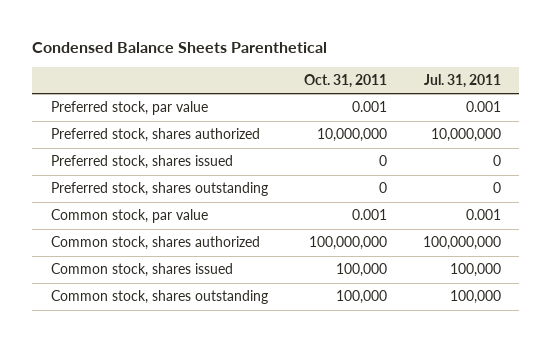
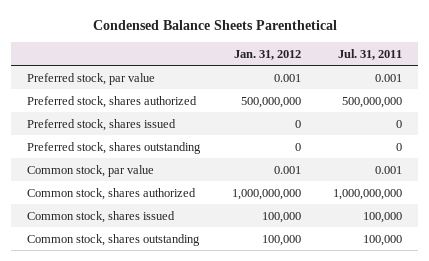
[303,73,387,88] Oct. 31, 2011 -> none
none -> [234,49,302,60] Jan. 31, 2012
[430,128,501,143] 10,000,000 -> [342,96,403,108] 500,000,000
[422,236,501,251] 100,000,000 -> [333,188,403,200] 1,000,000,000

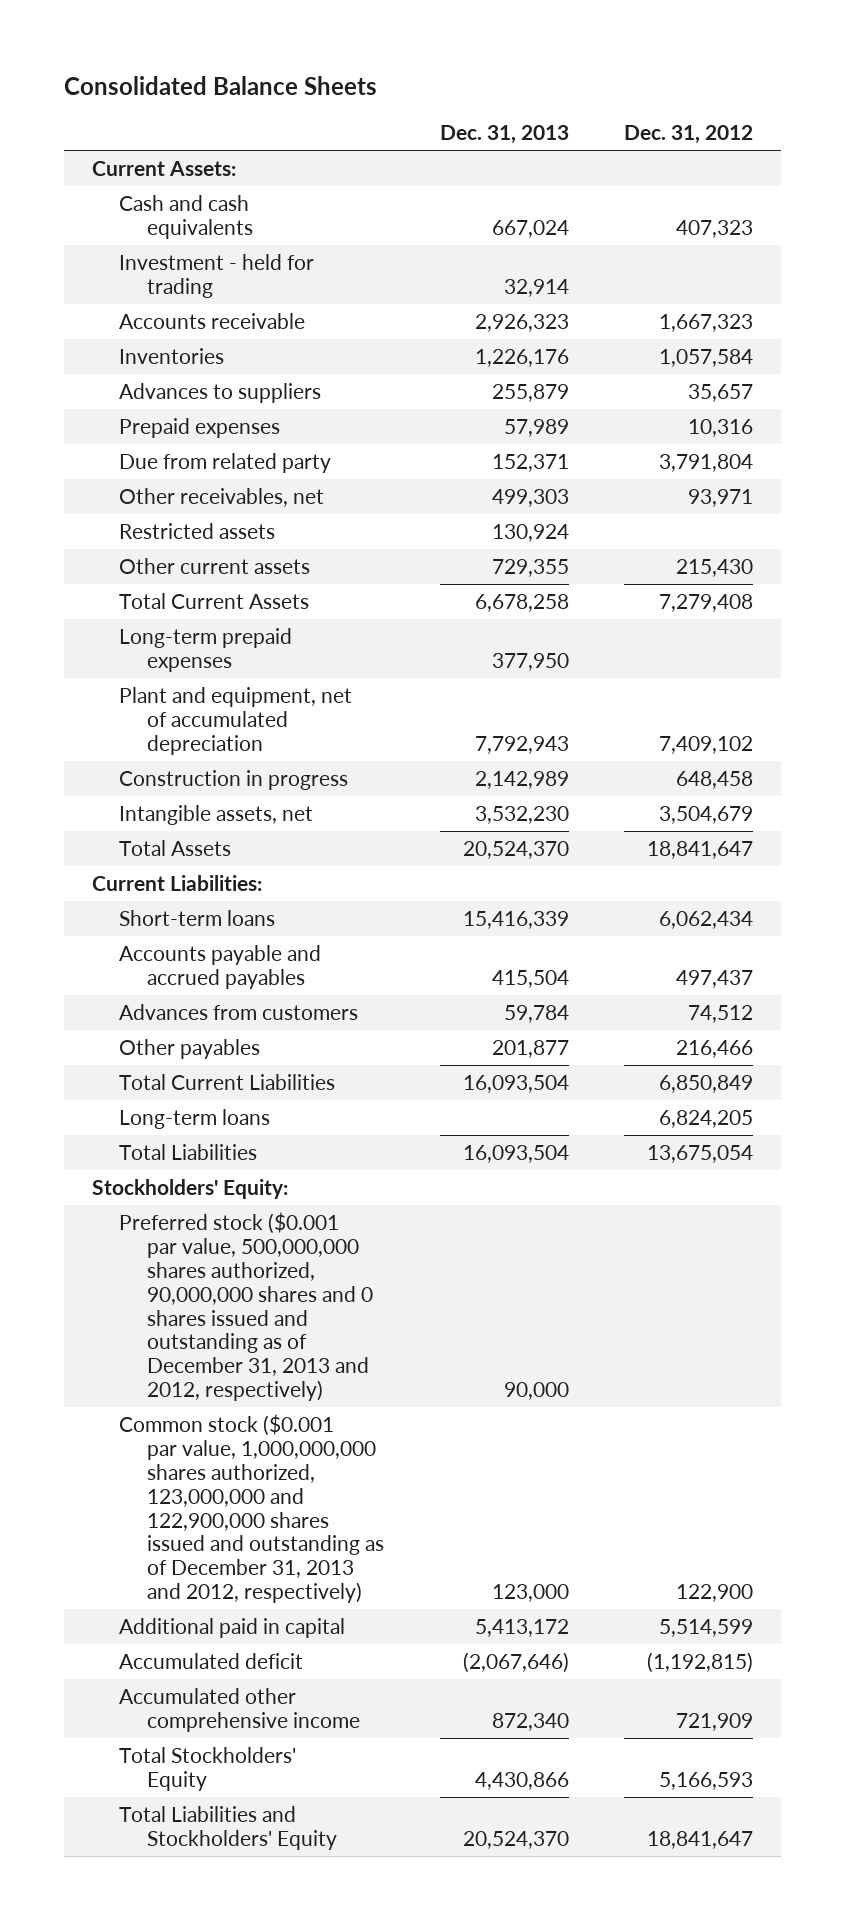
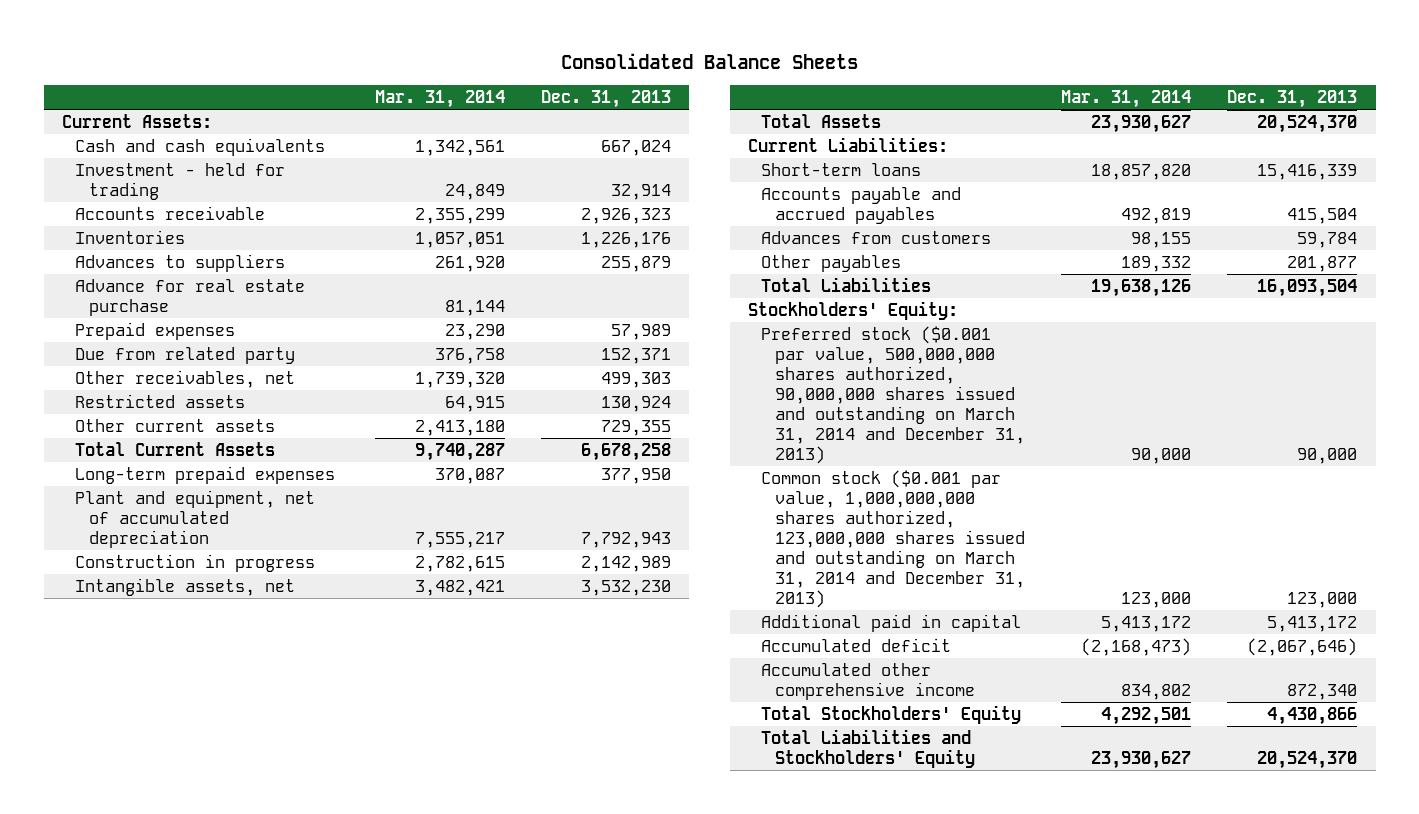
[624,125,754,145] Dec. 31, 2012 -> none
none -> [374,89,505,108] Mar. 31, 2014
none -> [75,278,306,316] Advance for real estate purchase
[119,1073,336,1090] Total Current Liabilities -> none
[119,1108,271,1129] Long-term loans -> none
[119,1211,373,1402] Preferred stock ($0.001 par value, 500,000,000 shares authorized, 90,000,000 shares and 0 shares issued and outstanding as of December 31, 2013 and 2012, respectively) -> [761,325,1025,464] Preferred stock ($0.001 par value, 500,000,000 shares authorized, 90,000,000 shares issued and outstanding on March 31, 2014 and December 31, 2013)
[119,1413,384,1604] Common stock ($0.001 par value, 1,000,000,000 shares authorized, 123,000,000 and 122,900,000 shares issued and outstanding as of December 31, 2013 and 2012, respectively) -> [761,469,1025,608] Common stock ($0.001 par value, 1,000,000,000 shares authorized, 123,000,000 shares issued and outstanding on March 31, 2014 and December 31, 2013)

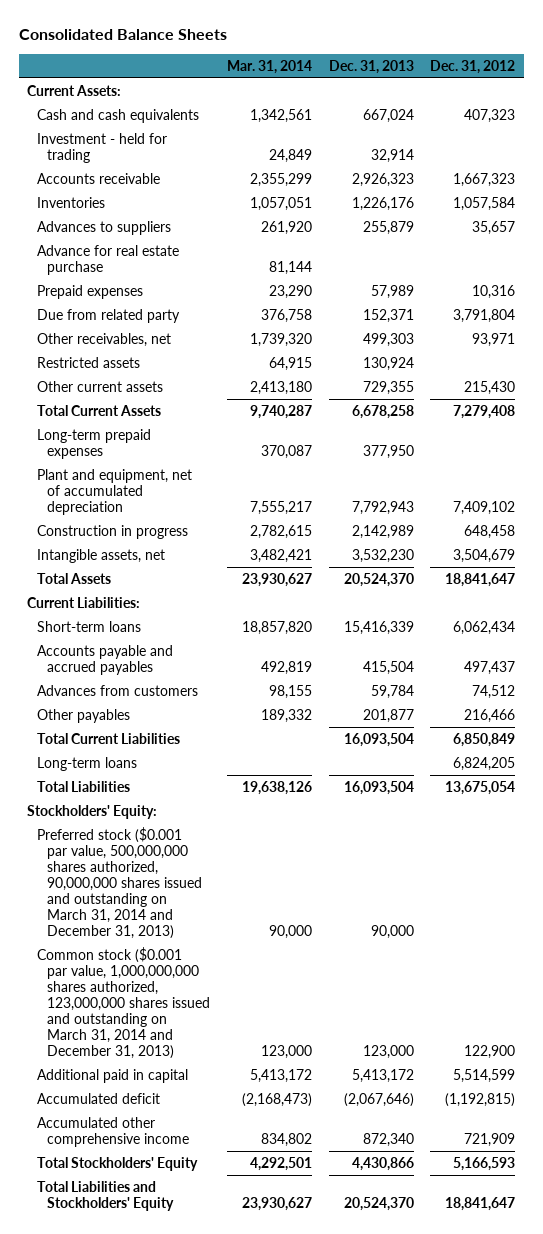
none -> [430,59,516,74] Dec. 31, 2012
none -> [37,732,181,744] Total Current Liabilities
none -> [37,756,138,771] Long-term loans

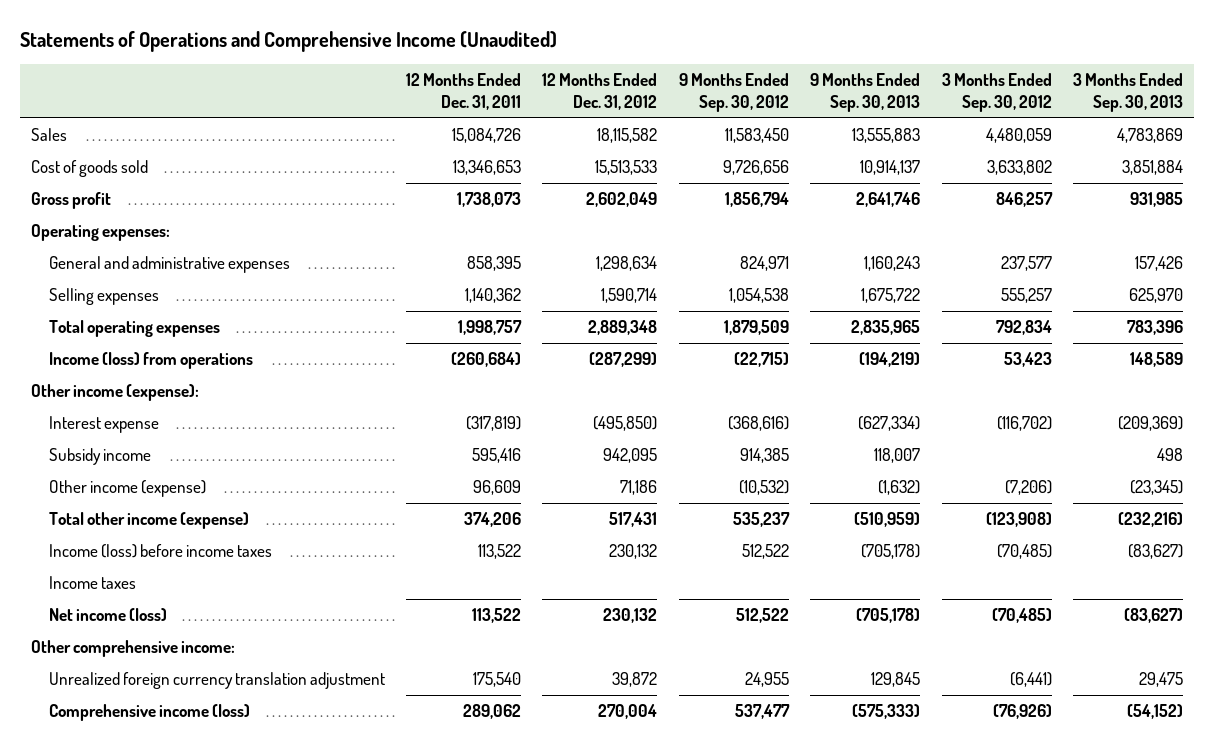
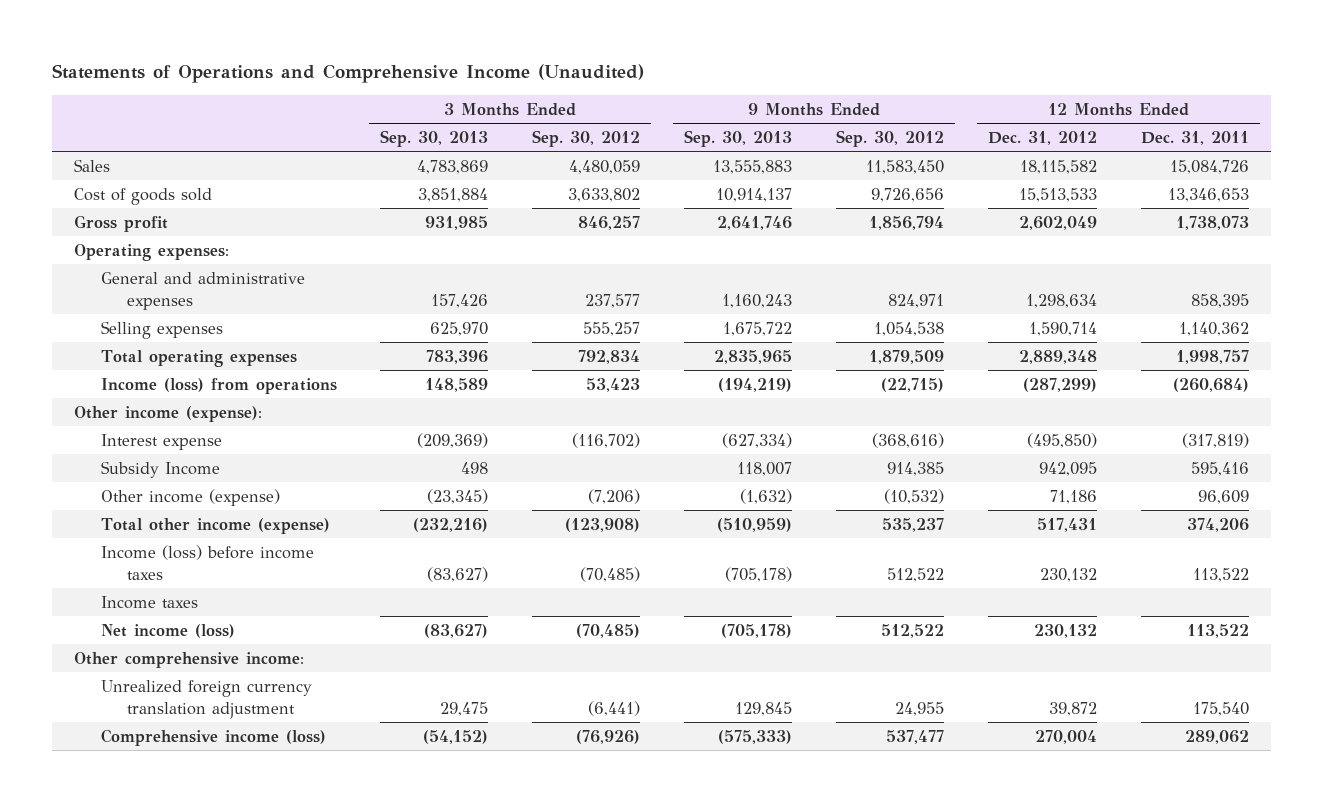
[48,448,151,466] Subsidy income -> [100,460,220,478] Subsidy Income

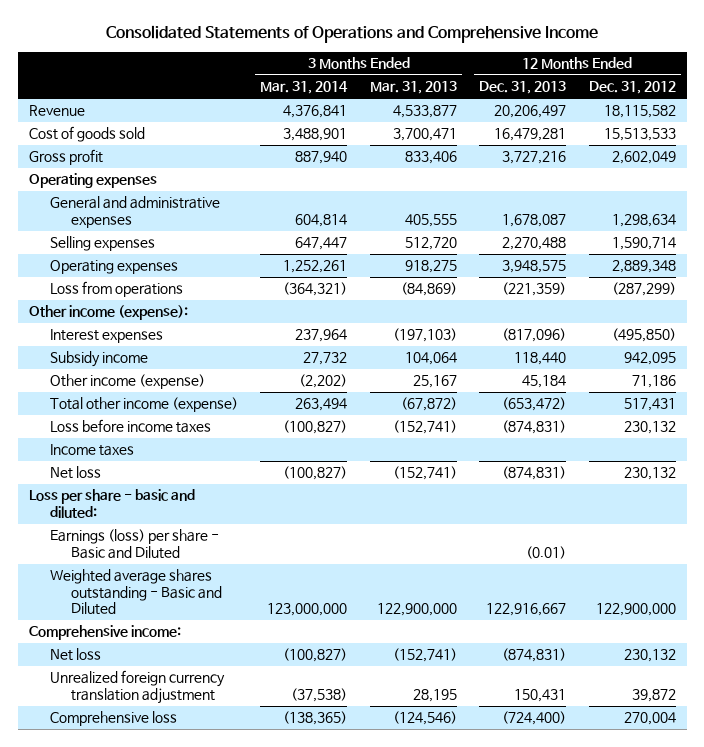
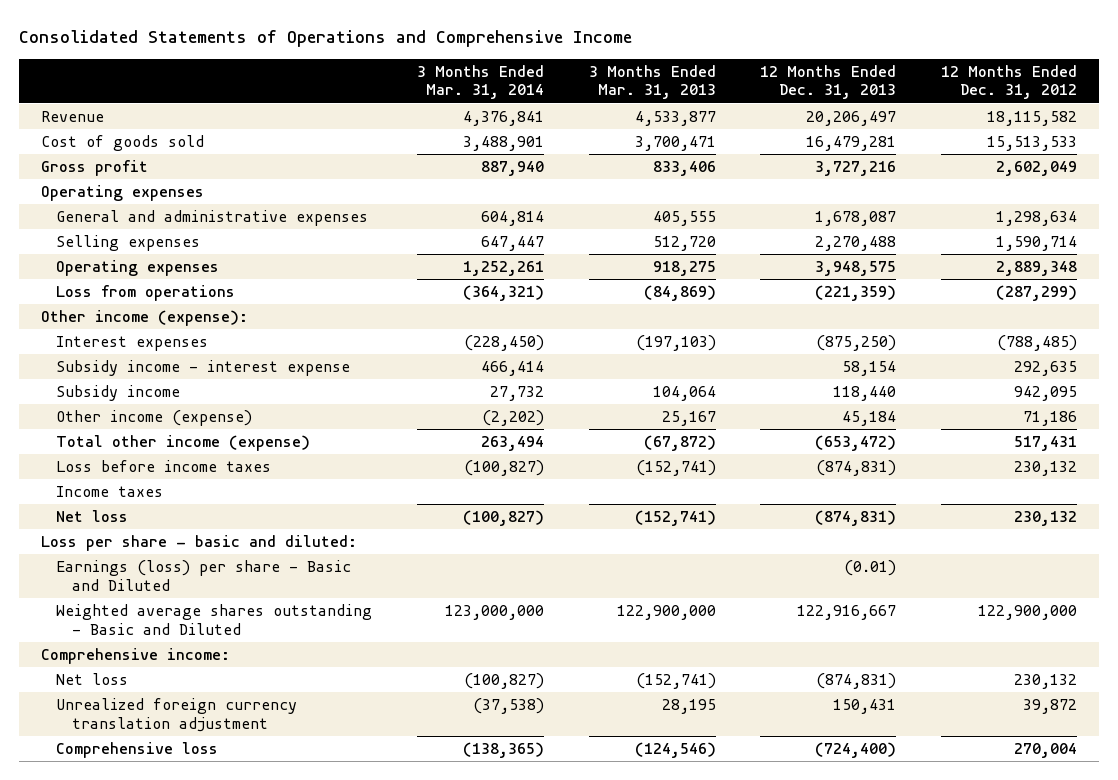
[295,329,348,343] 237,964 -> [463,335,544,352] (228,450)
[502,328,567,343] (817,096) -> [816,335,897,352] (875,250)
[611,328,676,343] (495,850) -> [996,335,1077,352] (788,485)
none -> [56,360,351,377] Subsidy income - interest expense

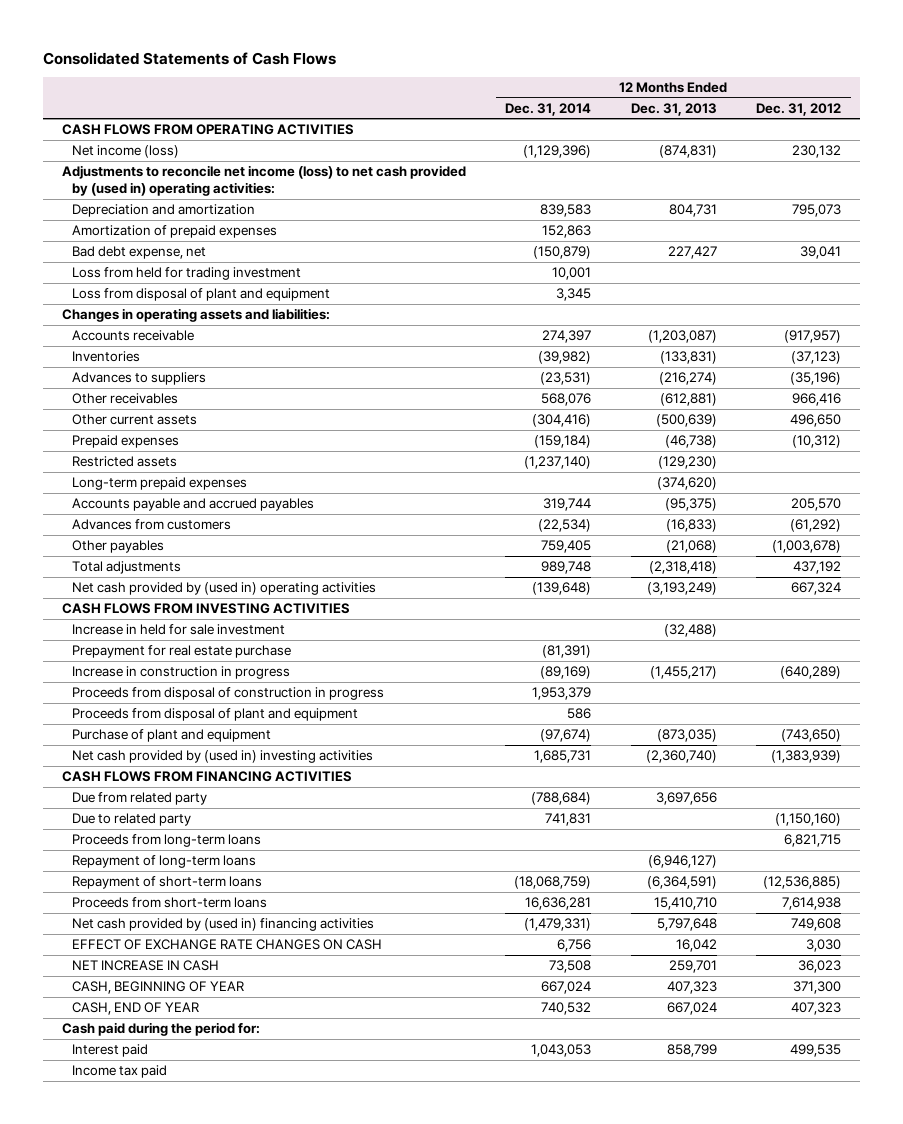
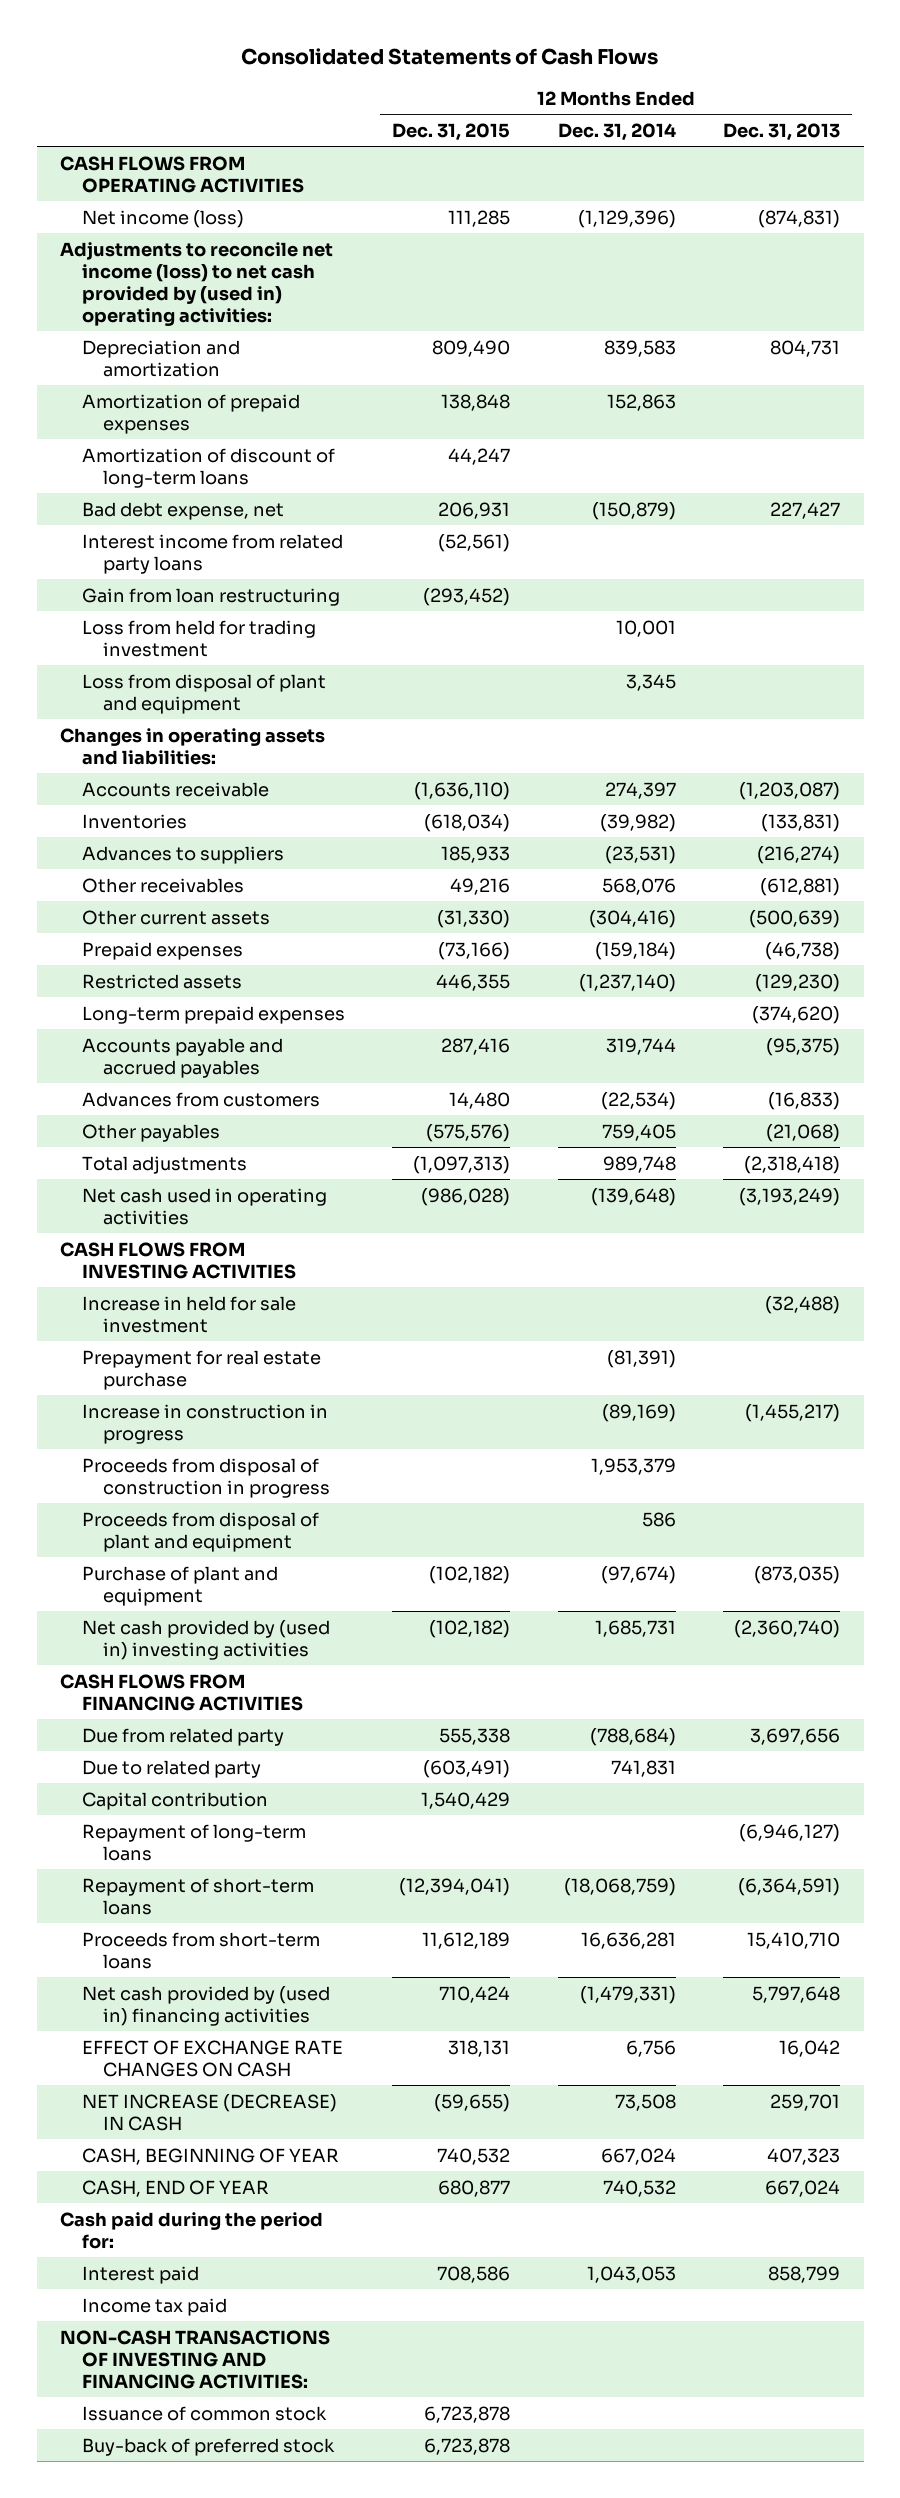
[755,102,841,116] Dec. 31, 2012 -> none
none -> [392,122,511,141] Dec. 31, 2015
none -> [81,447,335,488] Amortization of discount of long-term loans
none -> [81,533,343,574] Interest income from related party loans
none -> [81,587,340,606] Gain from loan restructuring
[72,582,377,596] Net cash provided by (used in) operating activities -> [81,1187,327,1225] Net cash used in operating activities
[72,834,262,848] Proceeds from long-term loans -> none
none -> [81,1791,268,1810] Capital contribution
[72,960,220,972] NET INCREASE IN CASH -> [81,2093,337,2131] NET INCREASE (DECREASE) IN CASH
none -> [60,2329,331,2389] NON-CASH TRANSACTIONS OF INVESTING AND FINANCING ACTIVITIES:
none -> [81,2405,327,2421] Issuance of common stock
none -> [81,2437,335,2456] Buy-back of preferred stock

